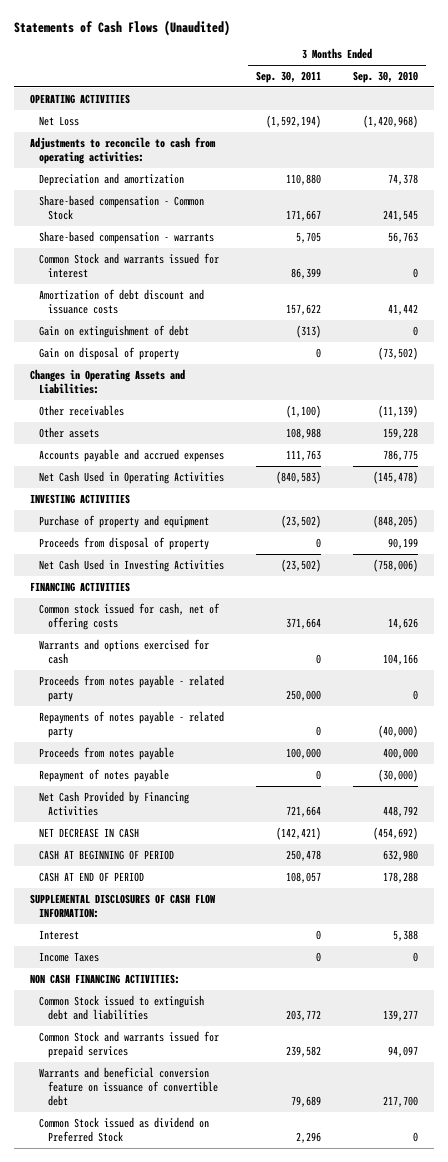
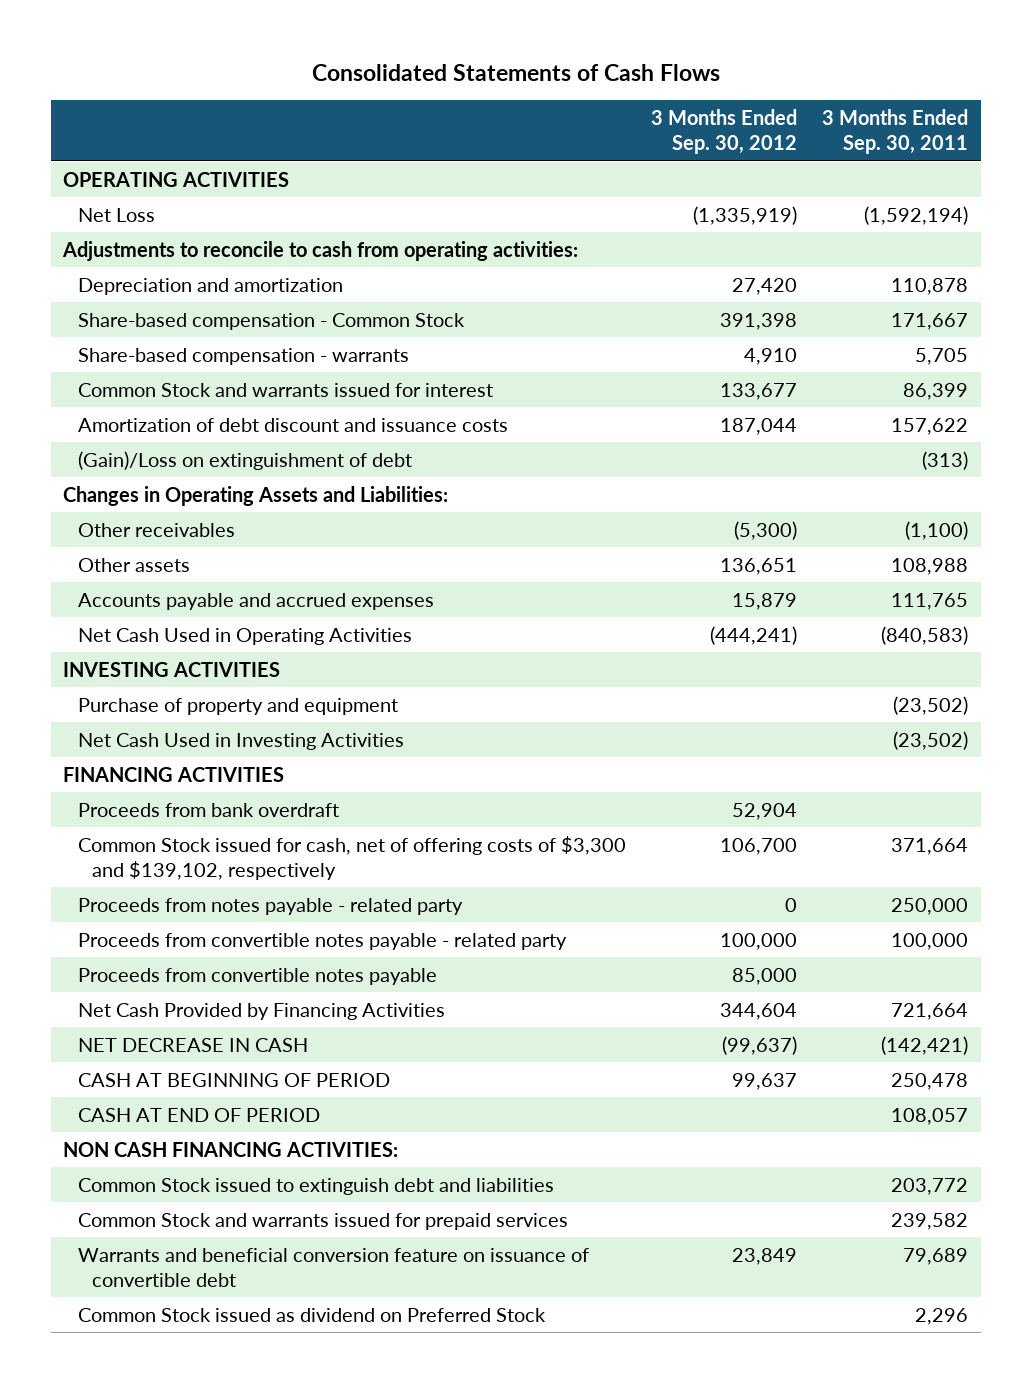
[14,20,231,37] Statements of Cash Flows (Unaudited) -> [311,63,720,81] Consolidated Statements of Cash Flows
[352,71,418,84] Sep. 30, 2010 -> none
none -> [650,109,797,154] 3 Months Ended Sep. 30, 2012
[285,173,321,185] 110,880 -> [891,277,969,295] 110,878
[38,346,179,360] Gain on disposal of property -> none
[38,324,189,338] Gain on extinguishment of debt -> [77,450,412,470] (Gain)/Loss on extinguishment of debt
[285,449,321,461] 111,763 -> [891,592,969,610] 111,765
[38,536,209,550] Proceeds from disposal of property -> none
[38,638,209,665] Warrants and options exercised for cash -> none
none -> [77,802,339,817] Proceeds from bank overdraft
[38,602,220,631] Common stock issued for cash, net of offering costs -> [77,835,626,880] Common Stock issued for cash, net of offering costs of $3,300 and $139,102, respectively
[38,710,224,739] Repayments of notes payable - related party -> none
[38,768,169,782] Repayment of notes payable -> none
[38,746,174,760] Proceeds from notes payable -> [77,932,567,950] Proceeds from convertible notes payable - related party
none -> [77,967,437,985] Proceeds from convertible notes payable
[29,893,216,919] SUPPLEMENTAL DISCLOSURES OF CASH FLOW INFORMATION: -> none
[38,929,79,940] Interest -> none
[38,951,99,962] Income Taxes -> none

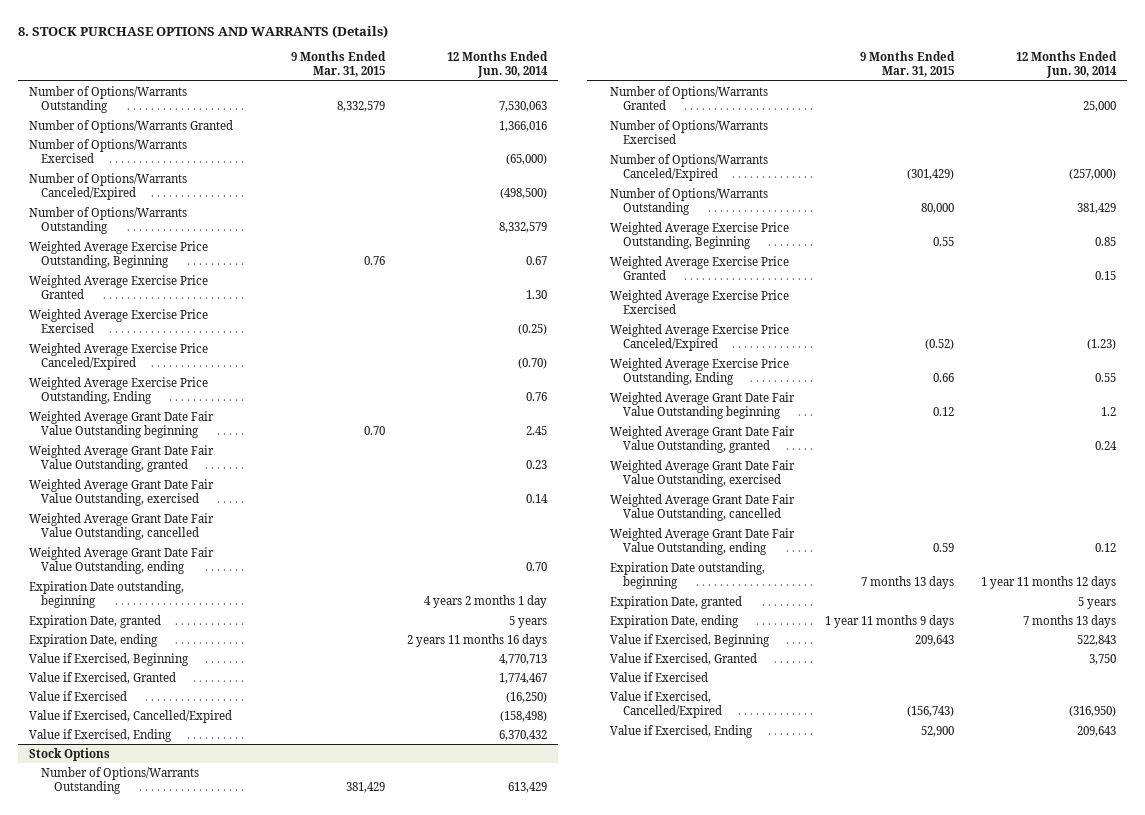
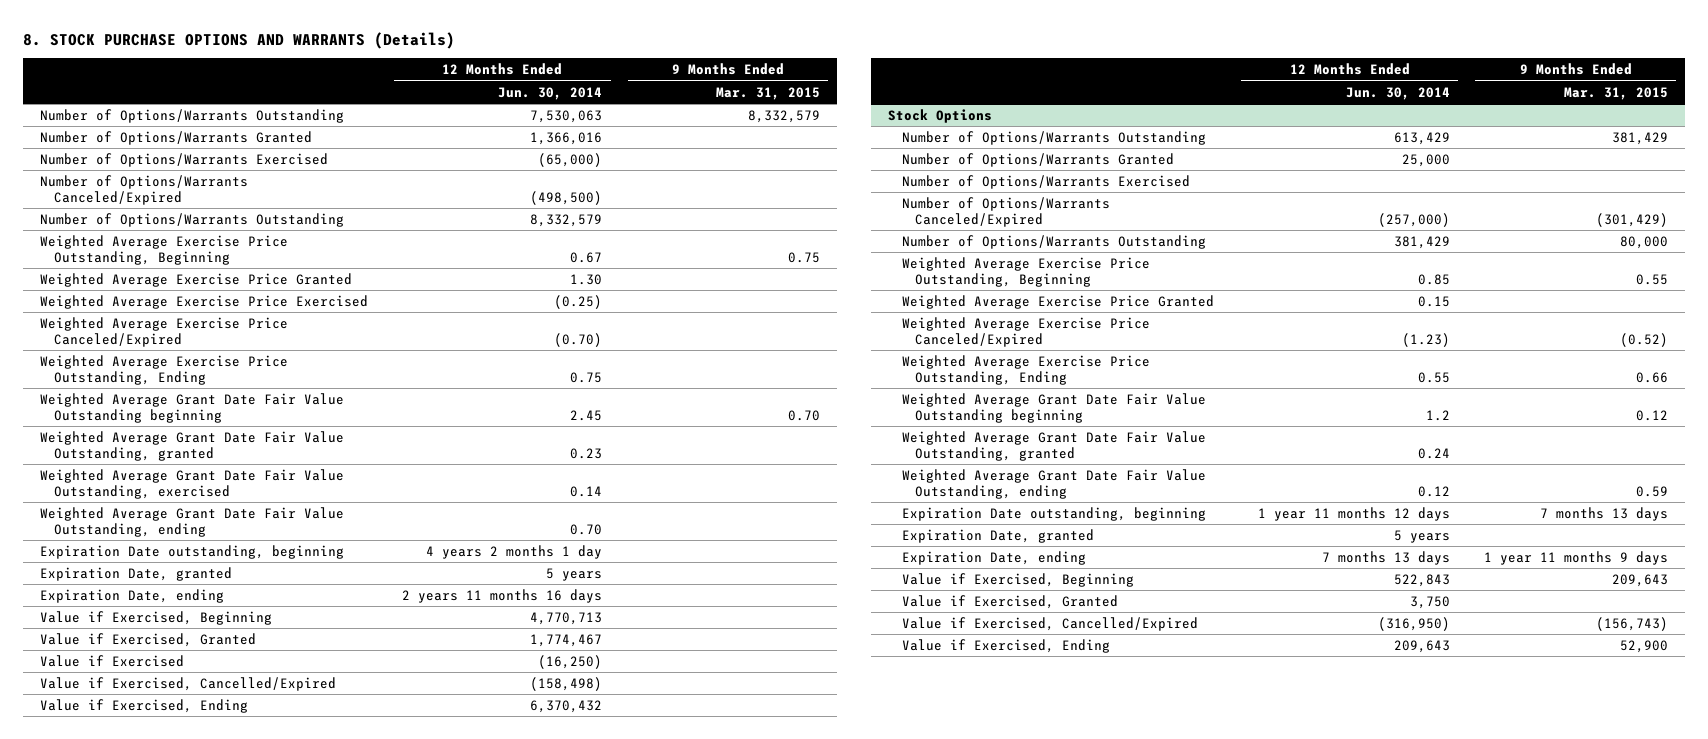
[363,256,385,266] 0.76 -> [788,251,821,263] 0.75
[526,392,548,402] 0.76 -> [570,371,603,383] 0.75
[29,512,215,541] Weighted Average Grant Date Fair Value Outstanding, cancelled -> none
[610,289,790,315] Weighted Average Exercise Price Exercised -> none
[610,459,796,488] Weighted Average Grant Date Fair Value Outstanding, exercised -> none
[610,493,796,522] Weighted Average Grant Date Fair Value Outstanding, cancelled -> none
[610,671,709,682] Value if Exercised -> none

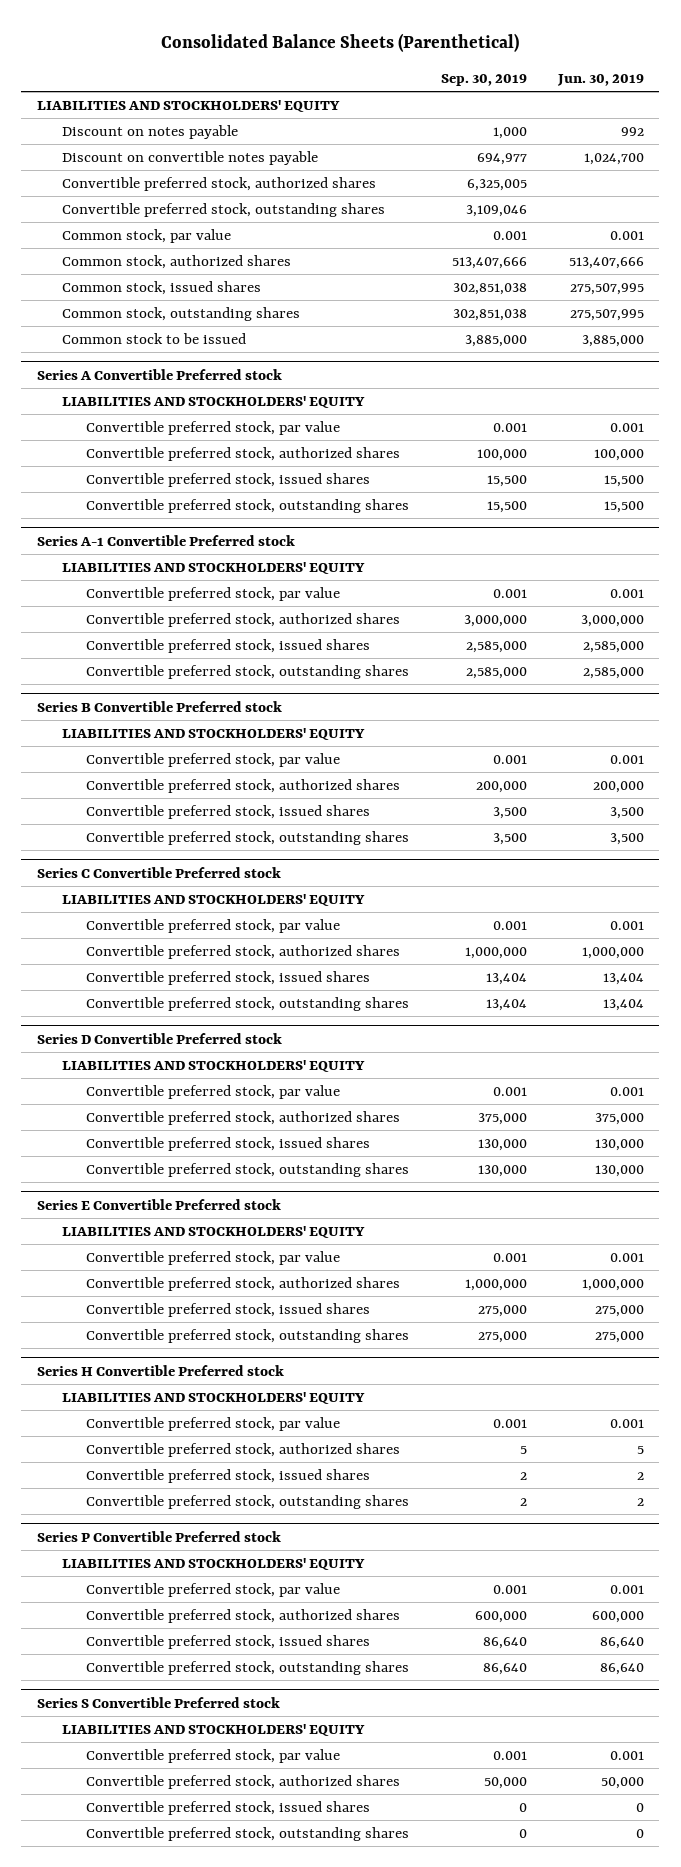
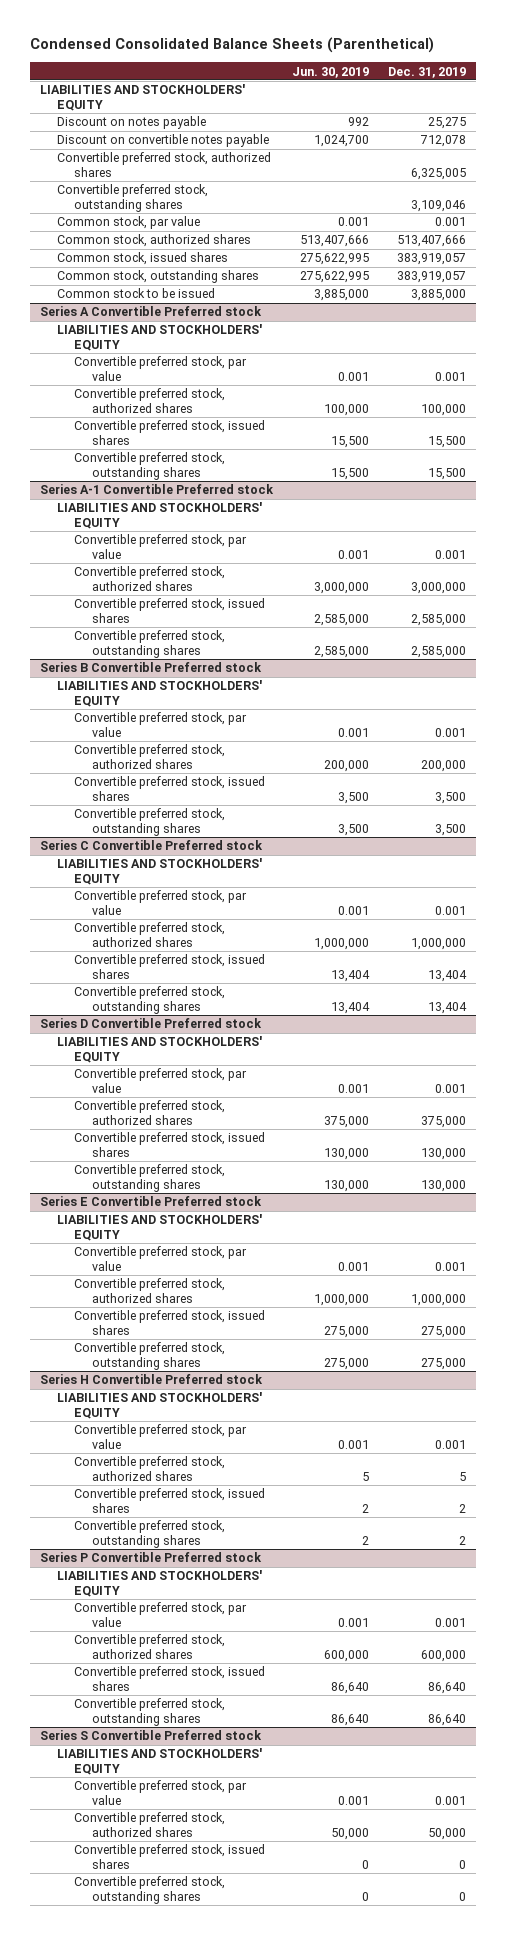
[161,33,520,53] Consolidated Balance Sheets (Parenthetical) -> [29,37,434,54] Condensed Consolidated Balance Sheets (Parenthetical)
[440,74,527,87] Sep. 30, 2019 -> none
none -> [388,66,467,78] Dec. 31, 2019
[569,282,644,295] 275,507,995 -> [299,253,369,266] 275,622,995
[569,308,644,321] 275,507,995 -> [299,271,369,284] 275,622,995

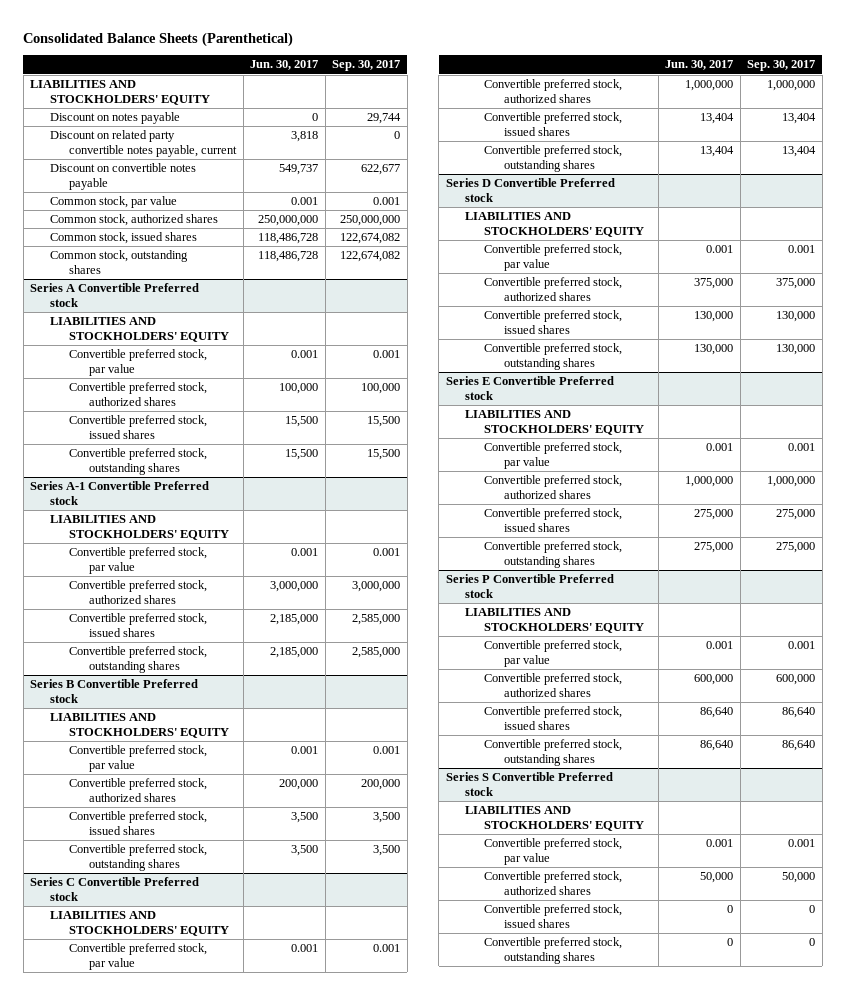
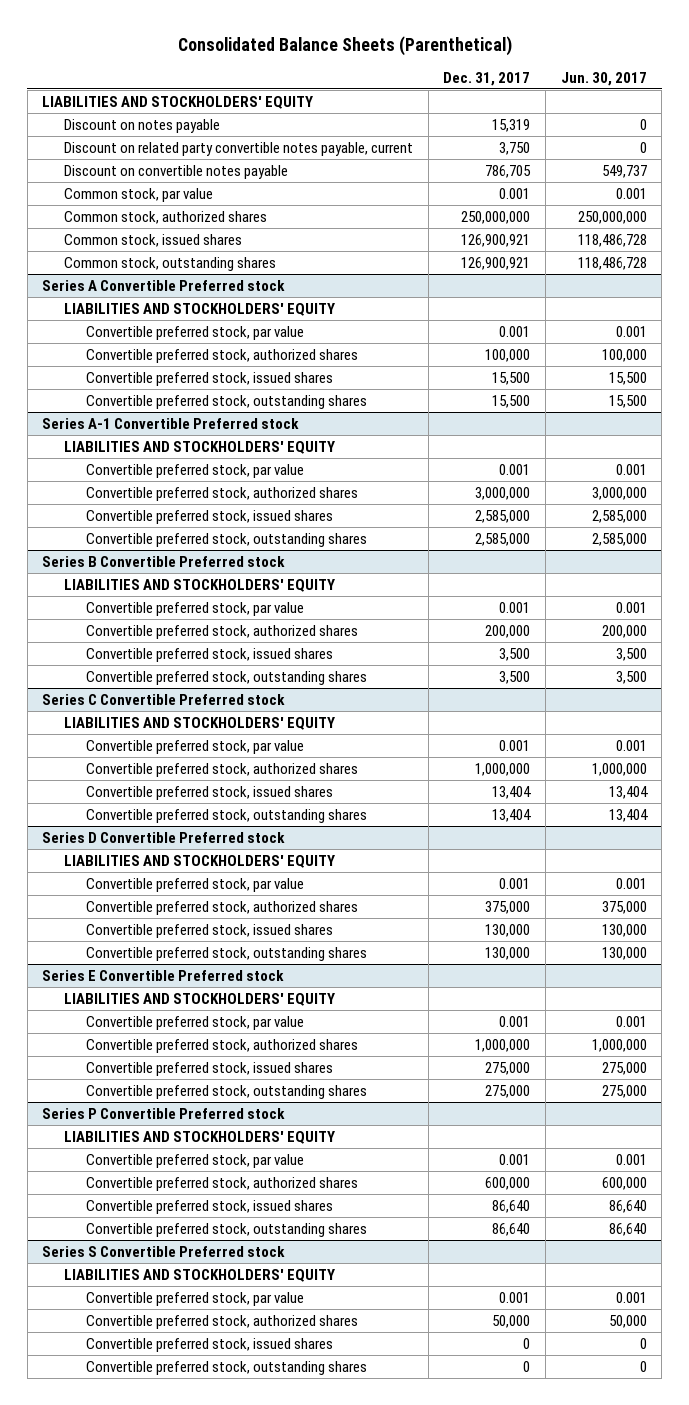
[332,60,401,72] Sep. 30, 2017 -> none
none -> [443,71,531,86] Dec. 31, 2017
[291,131,319,143] 3,818 -> [639,141,647,153] 0
[270,614,319,626] 2,185,000 -> [591,509,647,523] 2,585,000
[270,647,319,659] 2,185,000 -> [591,532,647,546] 2,585,000

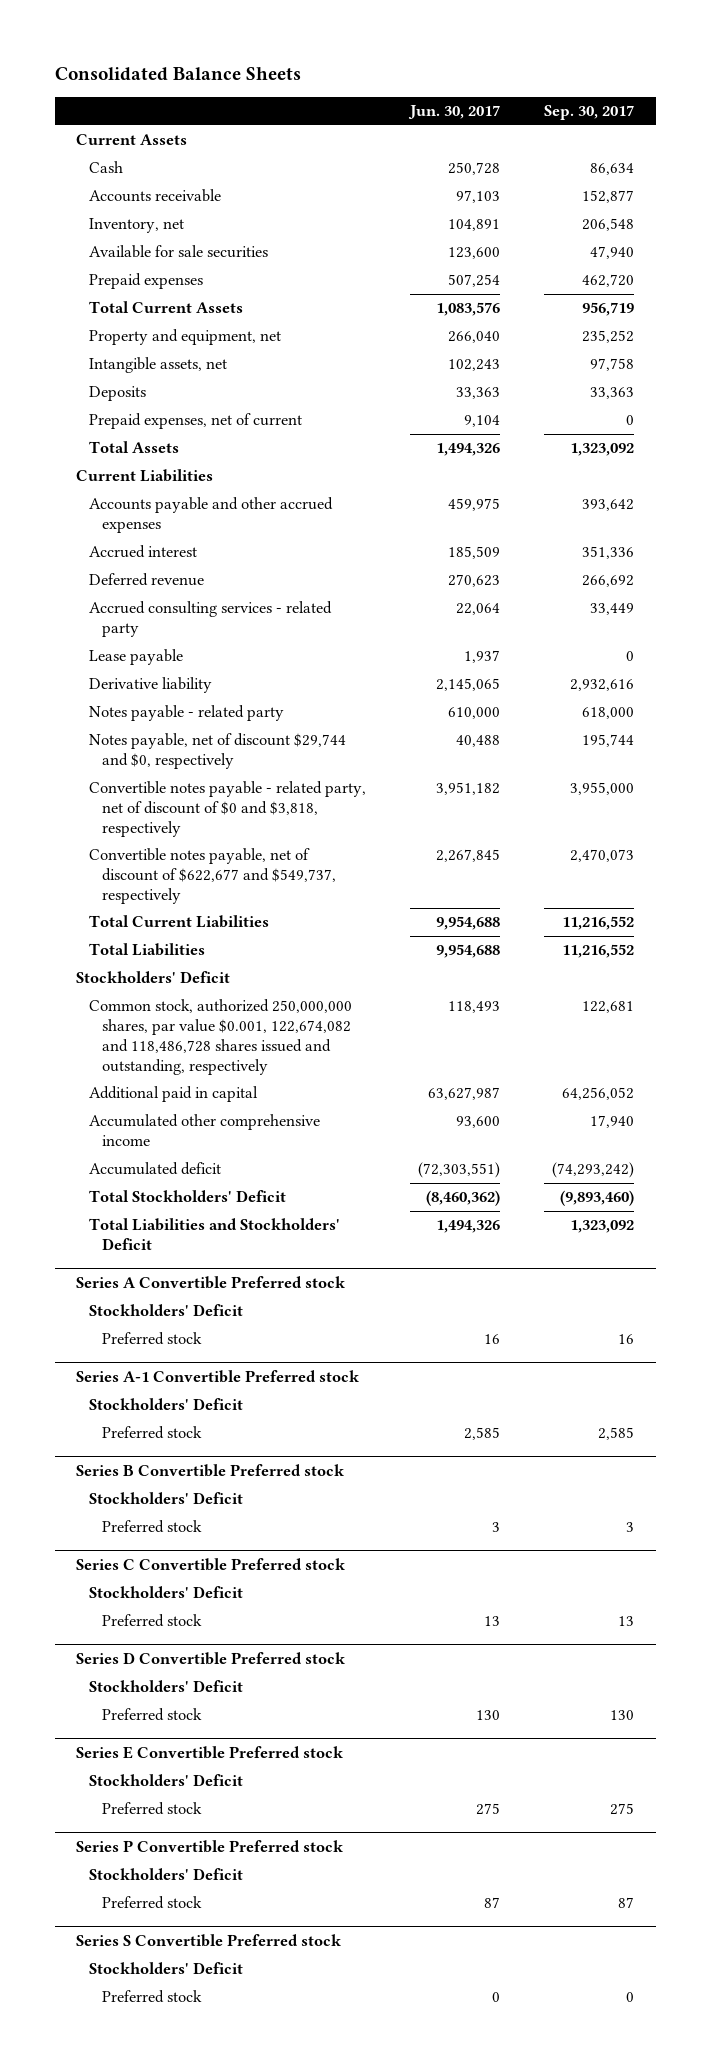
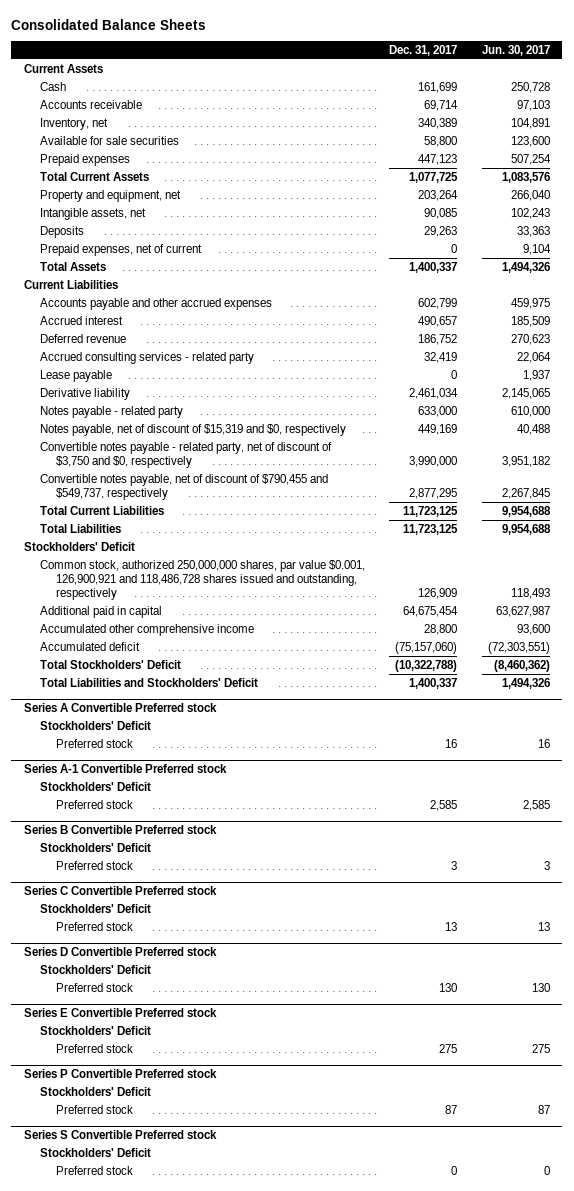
[543,105,634,121] Sep. 30, 2017 -> none
none -> [389,45,458,57] Dec. 31, 2017
[89,733,347,770] Notes payable, net of discount $29,744 and $0, respectively -> [39,423,346,436] Notes payable, net of discount of $15,319 and $0, respectively
[89,781,367,838] Convertible notes payable - related party, net of discount of $0 and $3,818, respectively -> [39,441,332,468] Convertible notes payable - related party, net of discount of $3,750 and $0, respectively
[89,848,336,905] Convertible notes payable, net of discount of $622,677 and $549,737, respectively -> [39,473,328,500] Convertible notes payable, net of discount of $790,455 and $549,737, respectively
[89,999,353,1075] Common stock, authorized 250,000,000 shares, par value $0.001, 122,674,082 and 118,486,728 shares issued and outstanding, respectively -> [39,559,365,600] Common stock, authorized 250,000,000 shares, par value $0.001, 126,900,921 and 118,486,728 shares issued and outstanding, respectively

